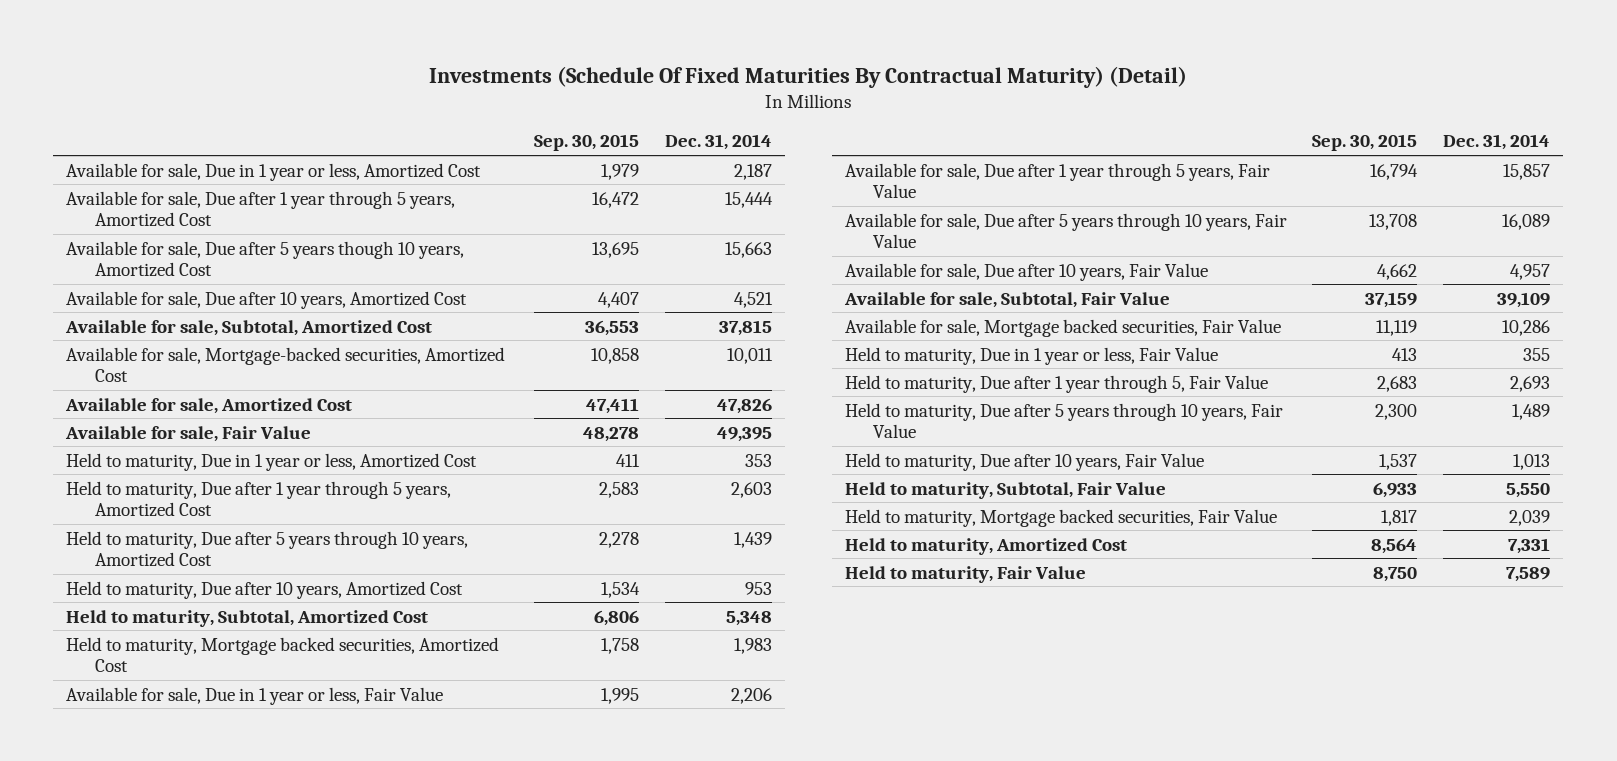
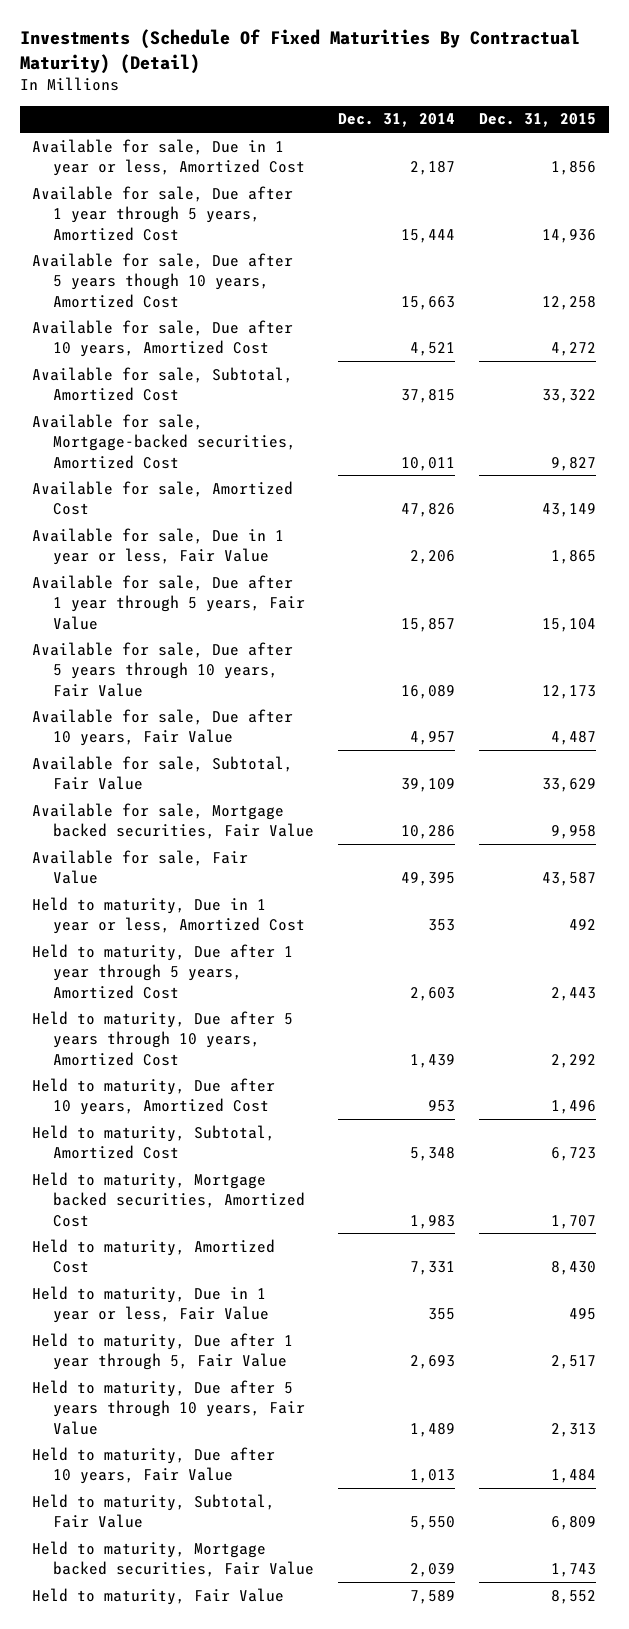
[534,134,640,152] Sep. 30, 2015 -> none
none -> [479,113,597,128] Dec. 31, 2015
[66,686,444,705] Available for sale, Due in 1 year or less, Fair Value -> [32,527,285,566] Available for sale, Due in 1 year or less, Fair Value
[844,162,1270,199] Available for sale, Due after 1 year through 5 years, Fair Value -> [32,574,306,630] Available for sale, Due after 1 year through 5 years, Fair Value
[844,212,1287,249] Available for sale, Due after 5 years through 10 years, Fair Value -> [32,641,294,697] Available for sale, Due after 5 years through 10 years, Fair Value
[844,262,1208,281] Available for sale, Due after 10 years, Fair Value -> [32,708,294,747] Available for sale, Due after 10 years, Fair Value
[843,291,1170,308] Available for sale, Subtotal, Fair Value -> [32,755,294,791] Available for sale, Subtotal, Fair Value
[844,318,1281,337] Available for sale, Mortgage backed securities, Fair Value -> [32,802,315,840] Available for sale, Mortgage backed securities, Fair Value
[844,537,1127,555] Held to maturity, Amortized Cost -> [32,1238,276,1274] Held to maturity, Amortized Cost

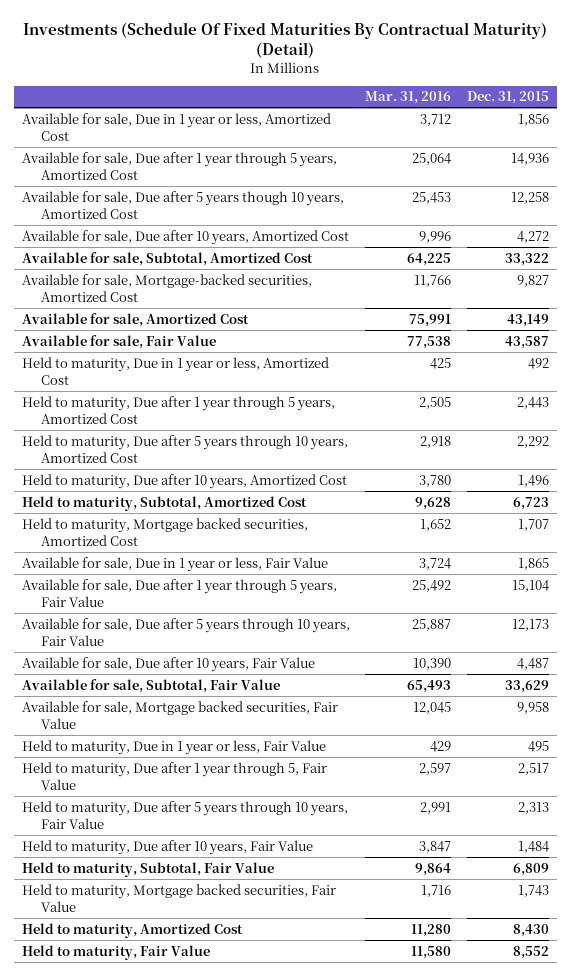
[338,113,456,128] Dec. 31, 2014 -> none
none -> [365,91,452,105] Mar. 31, 2016
[32,527,285,566] Available for sale, Due in 1 year or less, Fair Value -> [21,556,328,572] Available for sale, Due in 1 year or less, Fair Value
[32,574,306,630] Available for sale, Due after 1 year through 5 years, Fair Value -> [21,578,337,607] Available for sale, Due after 1 year through 5 years, Fair Value
[32,641,294,697] Available for sale, Due after 5 years through 10 years, Fair Value -> [21,617,350,646] Available for sale, Due after 5 years through 10 years, Fair Value
[32,708,294,747] Available for sale, Due after 10 years, Fair Value -> [21,656,315,672] Available for sale, Due after 10 years, Fair Value
[32,755,294,791] Available for sale, Subtotal, Fair Value -> [21,678,280,693] Available for sale, Subtotal, Fair Value
[32,802,315,840] Available for sale, Mortgage backed securities, Fair Value -> [21,700,338,729] Available for sale, Mortgage backed securities, Fair Value
[32,1238,276,1274] Held to maturity, Amortized Cost -> [21,922,243,938] Held to maturity, Amortized Cost

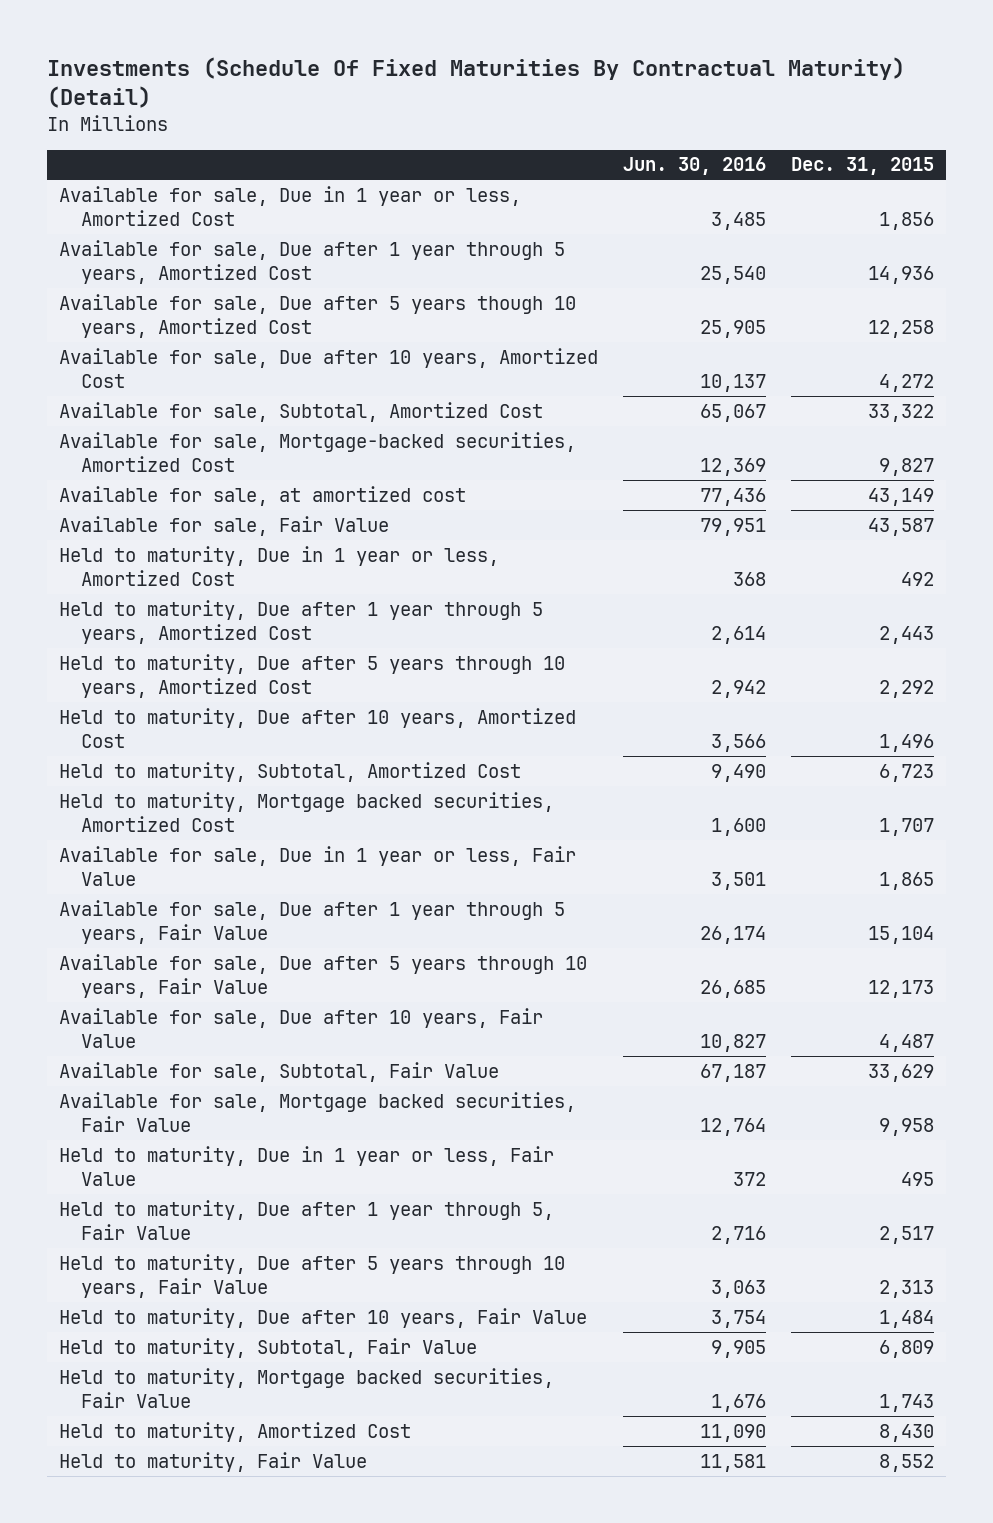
[365,91,452,105] Mar. 31, 2016 -> none
none -> [622,157,766,176] Jun. 30, 2016
[21,312,249,327] Available for sale, Amortized Cost -> [59,485,467,506] Available for sale, at amortized cost

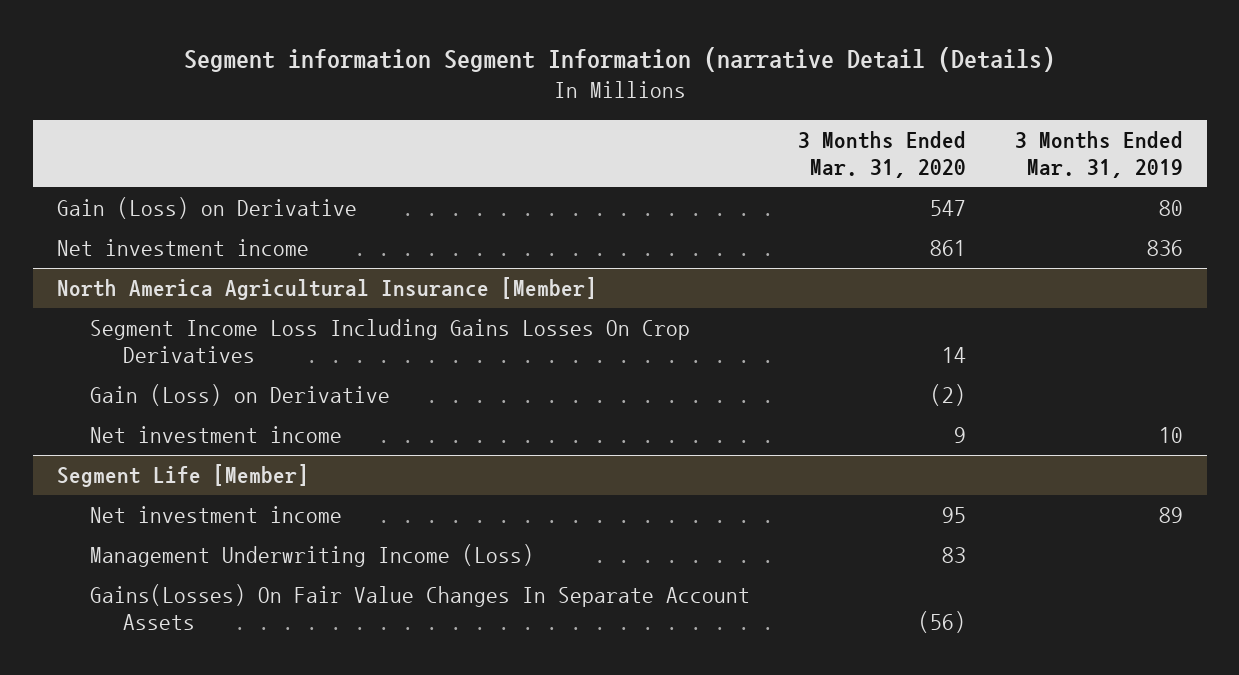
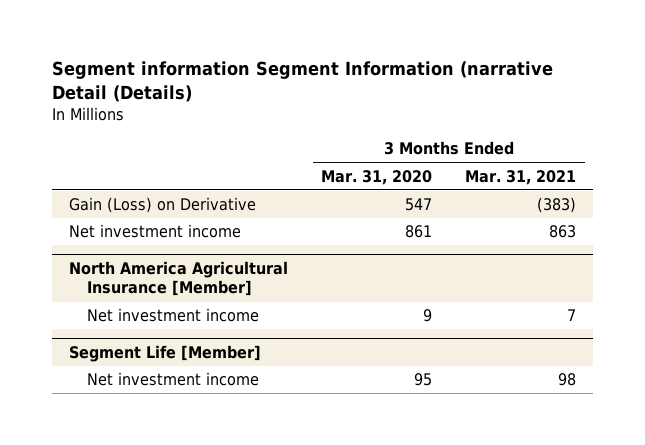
[1014,131,1183,178] 3 Months Ended Mar. 31, 2019 -> none
none -> [465,169,577,185] Mar. 31, 2021
[90,319,691,364] Segment Income Loss Including Gains Losses On Crop Derivatives -> none
[90,384,391,407] Gain (Loss) on Derivative -> none
[90,544,535,568] Management Underwriting Income (Loss) -> none
[90,584,751,631] Gains(Losses) On Fair Value Changes In Separate Account Assets -> none

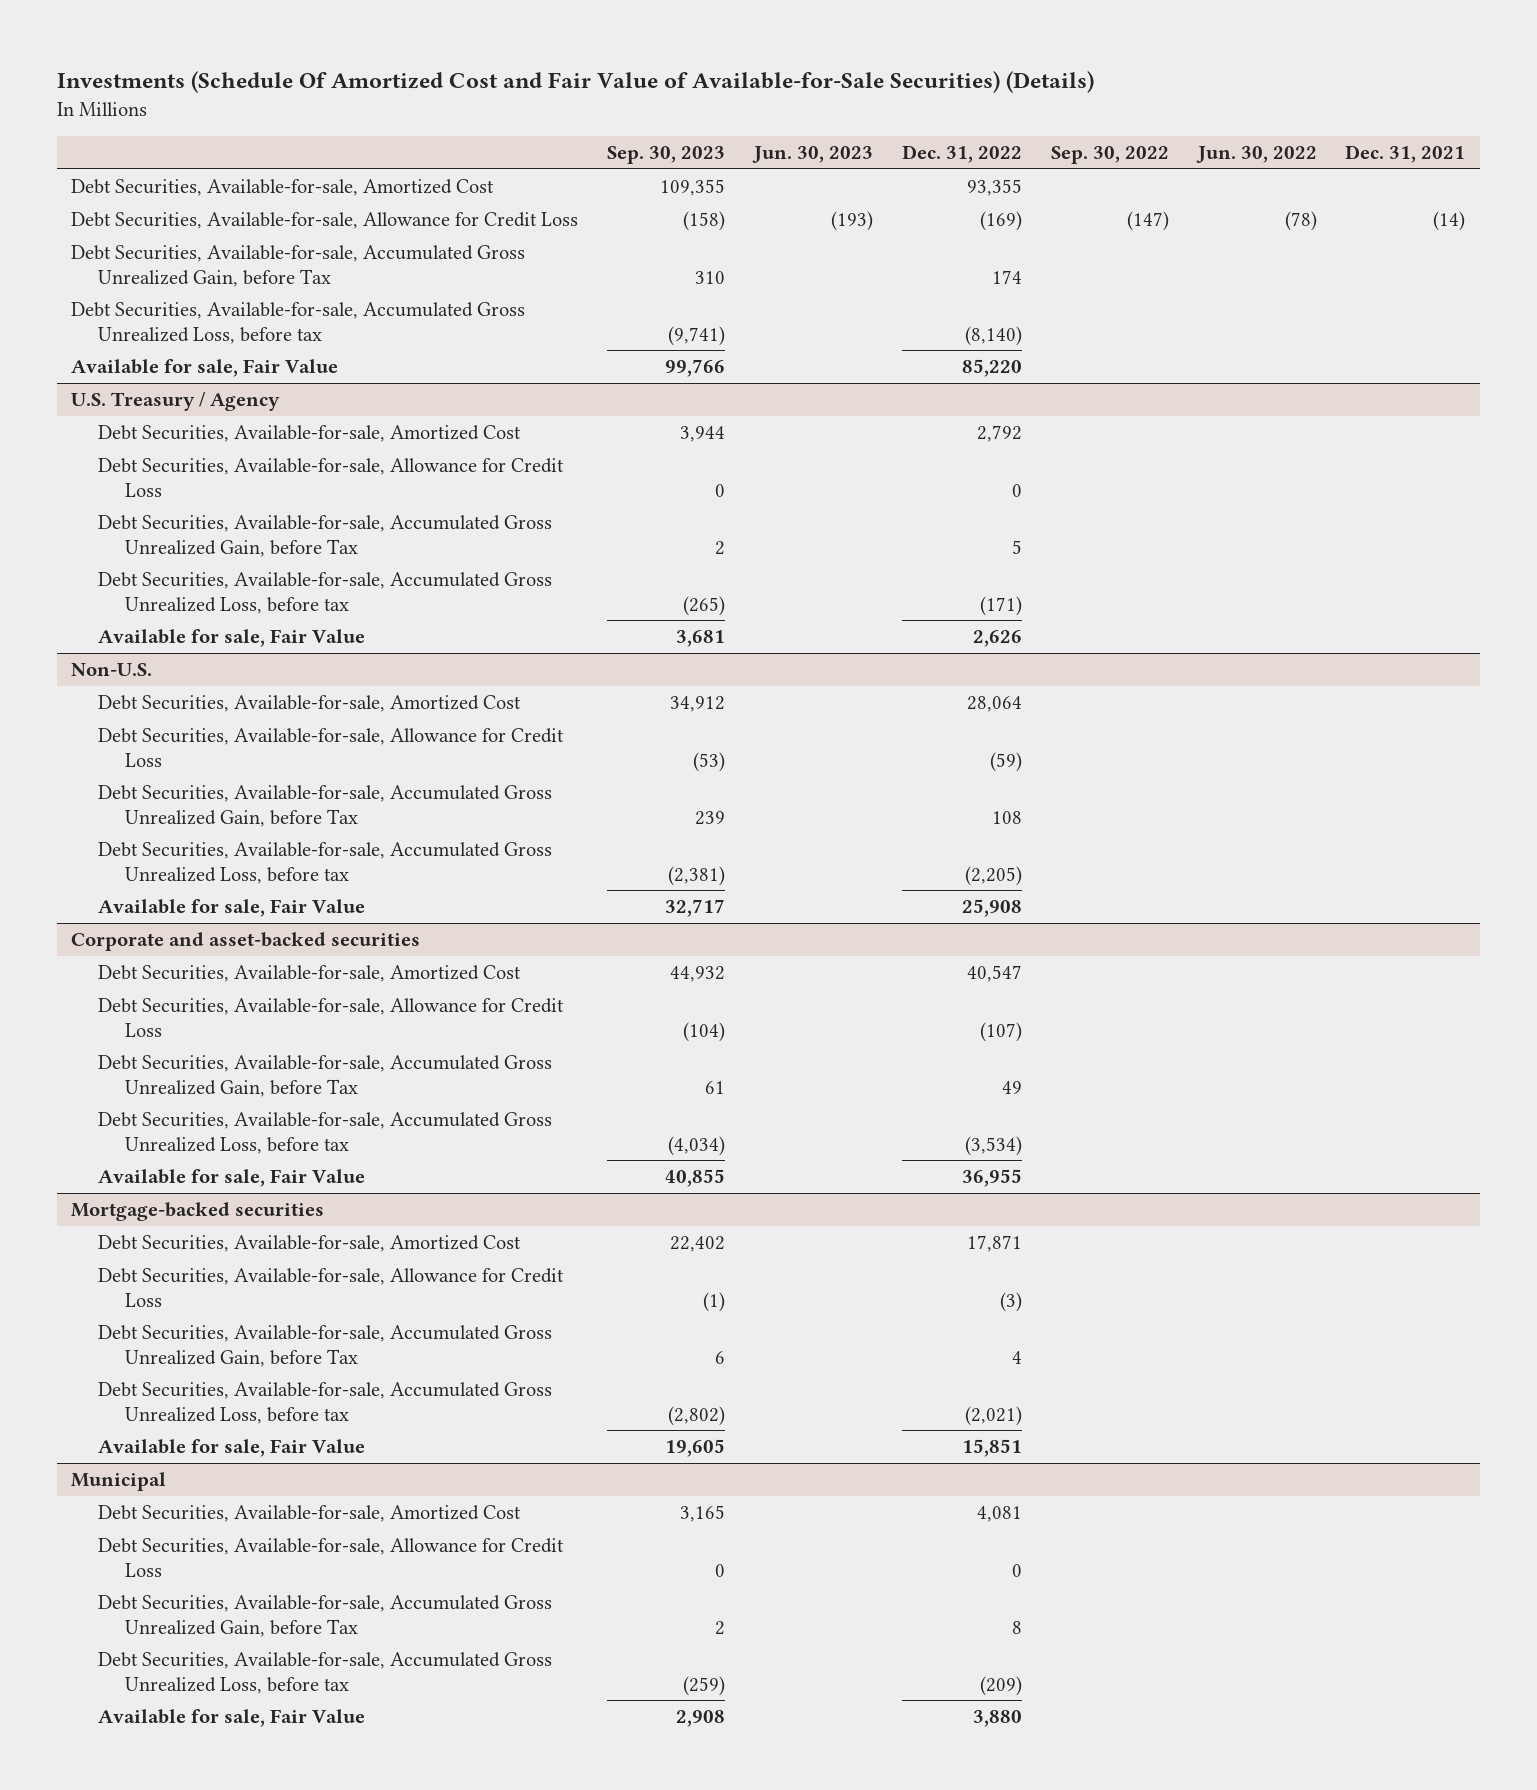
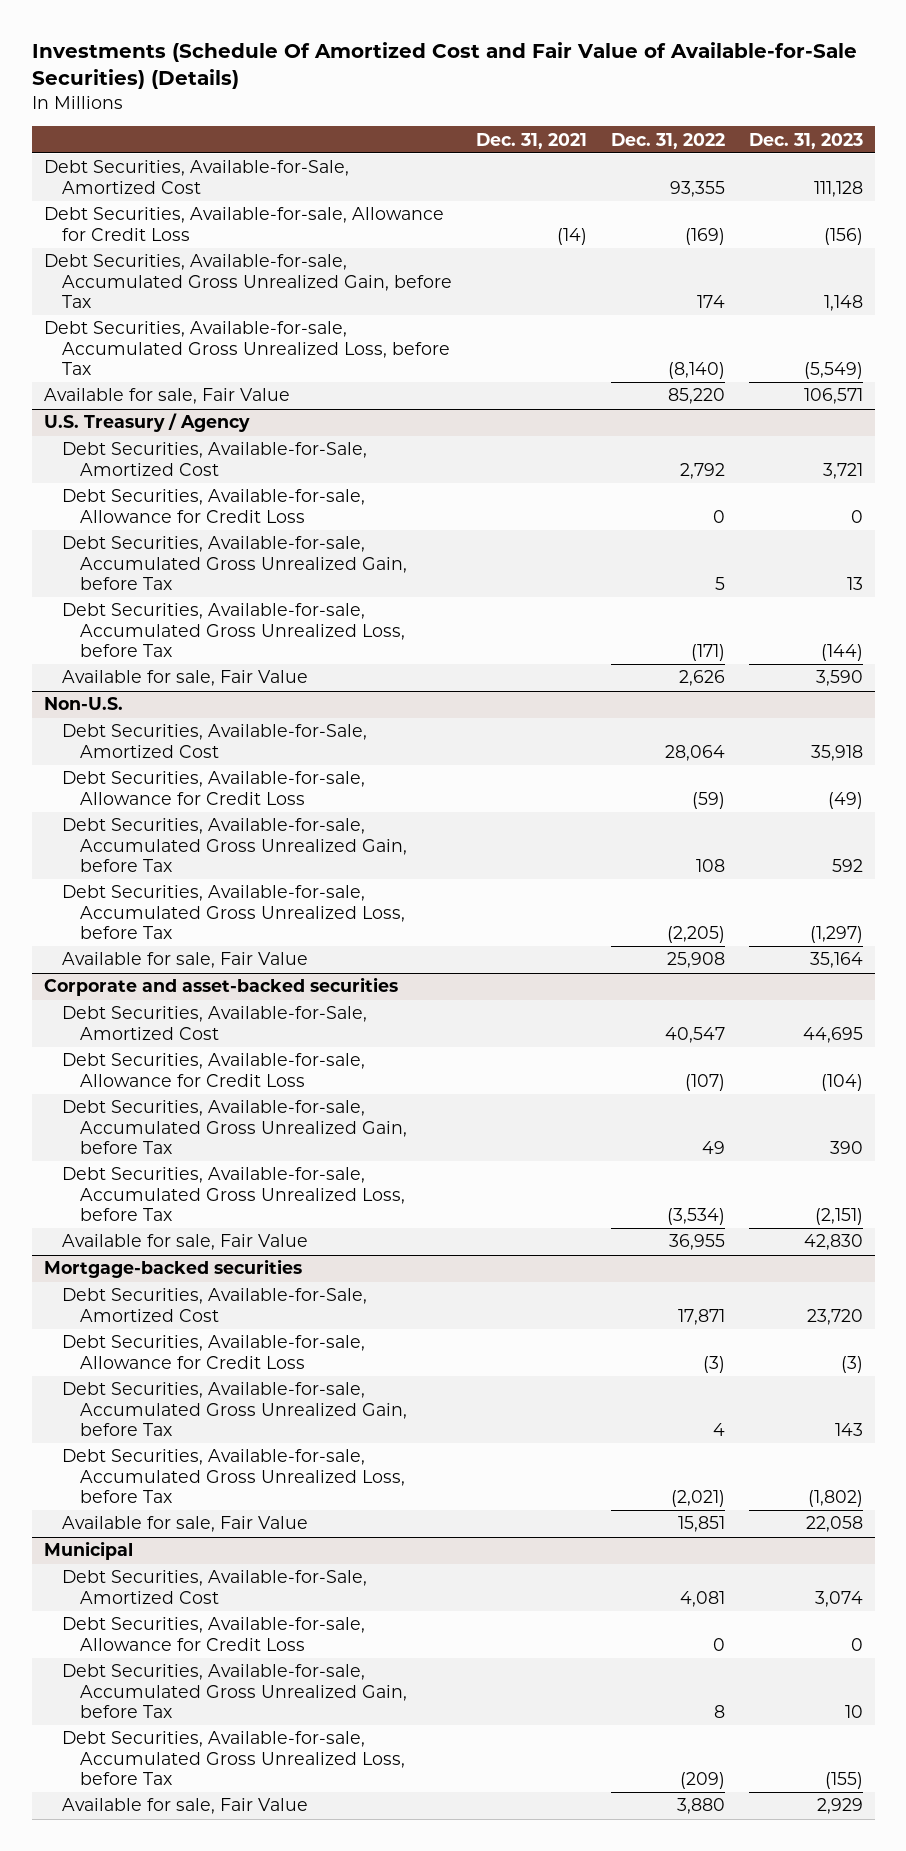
[607,146,726,165] Sep. 30, 2023 -> none
[751,146,873,164] Jun. 30, 2023 -> none
[1050,146,1169,165] Sep. 30, 2022 -> none
[1195,146,1317,164] Jun. 30, 2022 -> none
none -> [748,132,863,149] Dec. 31, 2023
[71,179,495,197] Debt Securities, Available-for-sale, Amortized Cost -> [43,160,349,194] Debt Securities, Available-for-Sale, Amortized Cost
[71,302,526,344] Debt Securities, Available-for-sale, Accumulated Gross Unrealized Loss, before tax -> [43,321,450,376] Debt Securities, Available-for-sale, Accumulated Gross Unrealized Loss, before Tax
[98,425,522,443] Debt Securities, Available-for-sale, Amortized Cost -> [61,442,367,476] Debt Securities, Available-for-Sale, Amortized Cost
[98,572,553,614] Debt Securities, Available-for-sale, Accumulated Gross Unrealized Loss, before tax -> [61,603,405,658] Debt Securities, Available-for-sale, Accumulated Gross Unrealized Loss, before Tax
[98,695,522,713] Debt Securities, Available-for-sale, Amortized Cost -> [61,724,367,758] Debt Securities, Available-for-Sale, Amortized Cost
[98,842,553,884] Debt Securities, Available-for-sale, Accumulated Gross Unrealized Loss, before tax -> [61,885,405,940] Debt Securities, Available-for-sale, Accumulated Gross Unrealized Loss, before Tax
[98,965,522,983] Debt Securities, Available-for-sale, Amortized Cost -> [61,1006,367,1040] Debt Securities, Available-for-Sale, Amortized Cost
[98,1112,553,1154] Debt Securities, Available-for-sale, Accumulated Gross Unrealized Loss, before tax -> [61,1167,405,1222] Debt Securities, Available-for-sale, Accumulated Gross Unrealized Loss, before Tax
[98,1235,522,1253] Debt Securities, Available-for-sale, Amortized Cost -> [61,1288,367,1322] Debt Securities, Available-for-Sale, Amortized Cost
[98,1382,553,1424] Debt Securities, Available-for-sale, Accumulated Gross Unrealized Loss, before tax -> [61,1449,405,1504] Debt Securities, Available-for-sale, Accumulated Gross Unrealized Loss, before Tax
[98,1505,522,1523] Debt Securities, Available-for-sale, Amortized Cost -> [61,1570,367,1604] Debt Securities, Available-for-Sale, Amortized Cost
[98,1652,553,1694] Debt Securities, Available-for-sale, Accumulated Gross Unrealized Loss, before tax -> [61,1731,405,1786] Debt Securities, Available-for-sale, Accumulated Gross Unrealized Loss, before Tax

